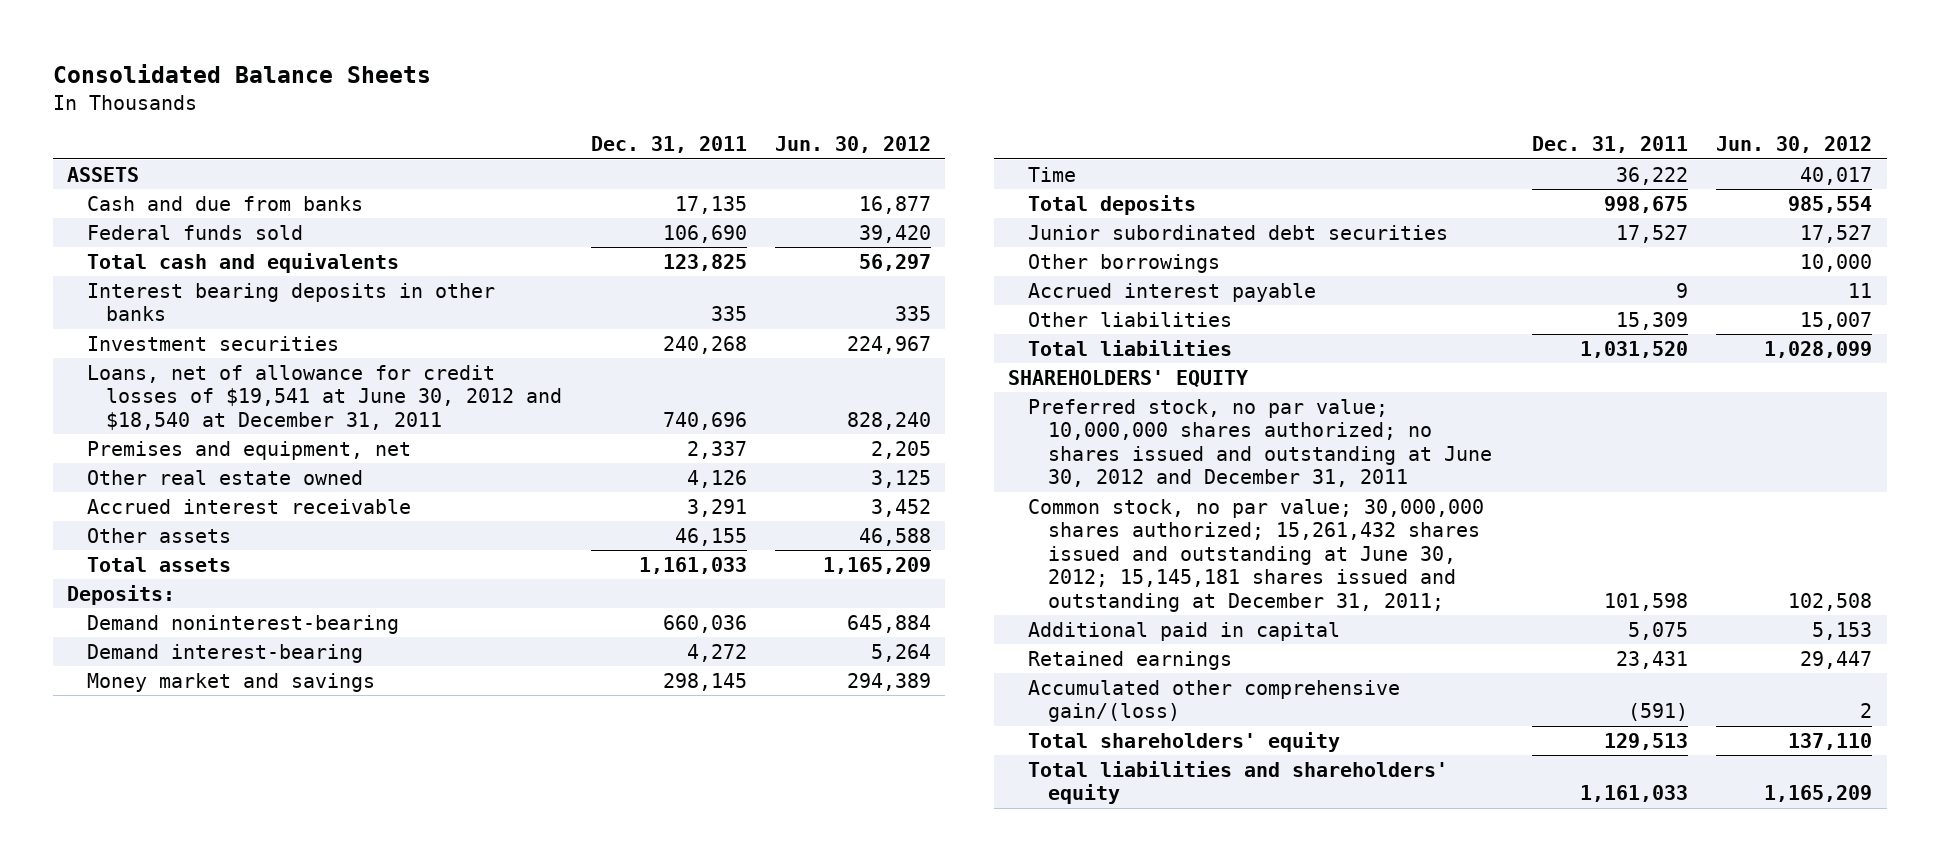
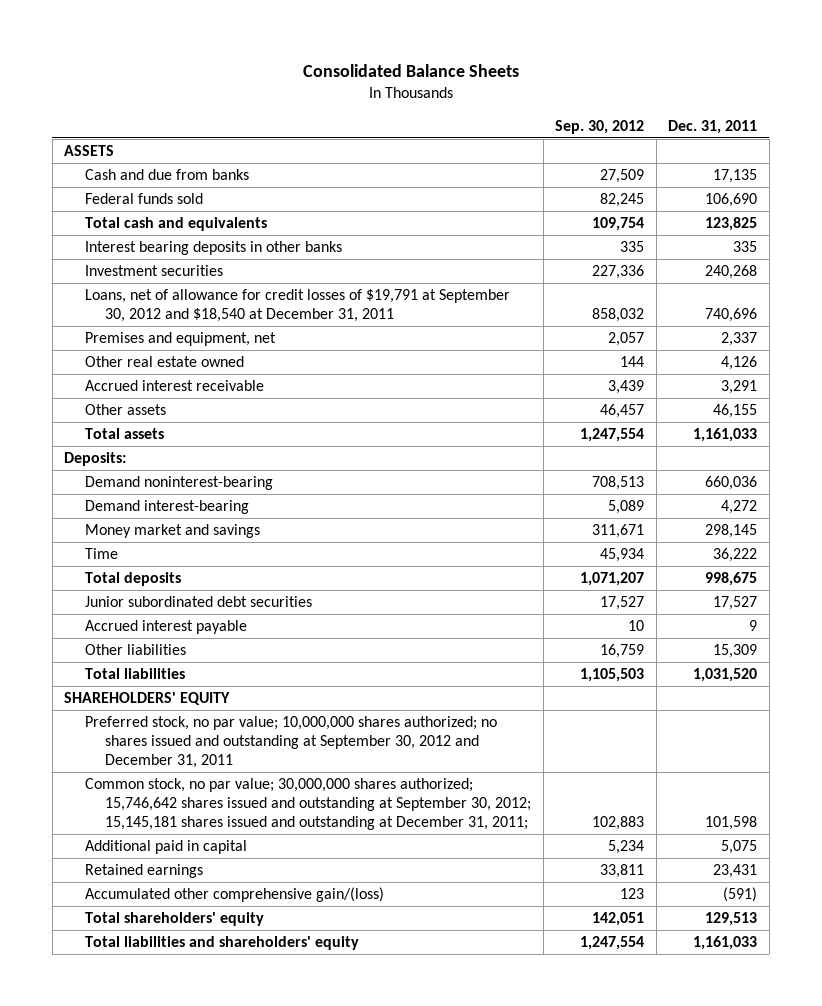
[774,136,931,154] Jun. 30, 2012 -> none
none -> [555,119,645,134] Sep. 30, 2012
[86,364,563,430] Loans, net of allowance for credit losses of $19,541 at June 30, 2012 and $18,540 at December 31, 2011 -> [84,288,510,323] Loans, net of allowance for credit losses of $19,791 at September 30, 2012 and $18,540 at December 31, 2011
[1028,253,1221,273] Other borrowings -> none
[1028,398,1492,488] Preferred stock, no par value; 10,000,000 shares authorized; no shares issued and outstanding at June 30, 2012 and December 31, 2011 -> [84,715,497,769] Preferred stock, no par value; 10,000,000 shares authorized; no shares issued and outstanding at September 30, 2012 and December 31, 2011
[1028,498,1485,612] Common stock, no par value; 30,000,000 shares authorized; 15,261,432 shares issued and outstanding at June 30, 2012; 15,145,181 shares issued and outstanding at December 31, 2011; -> [84,777,532,831] Common stock, no par value; 30,000,000 shares authorized; 15,746,642 shares issued and outstanding at September 30, 2012; 15,145,181 shares issued and outstanding at December 31, 2011;

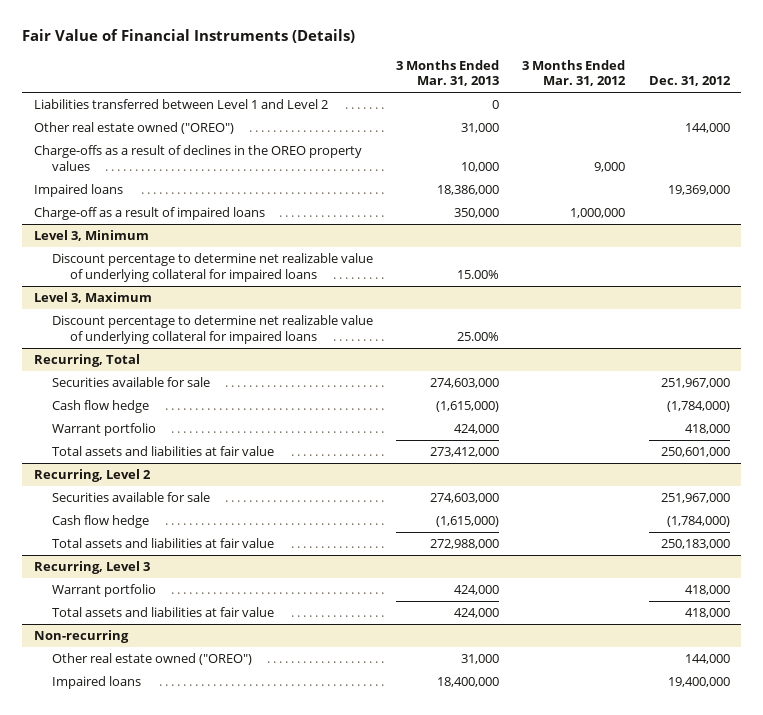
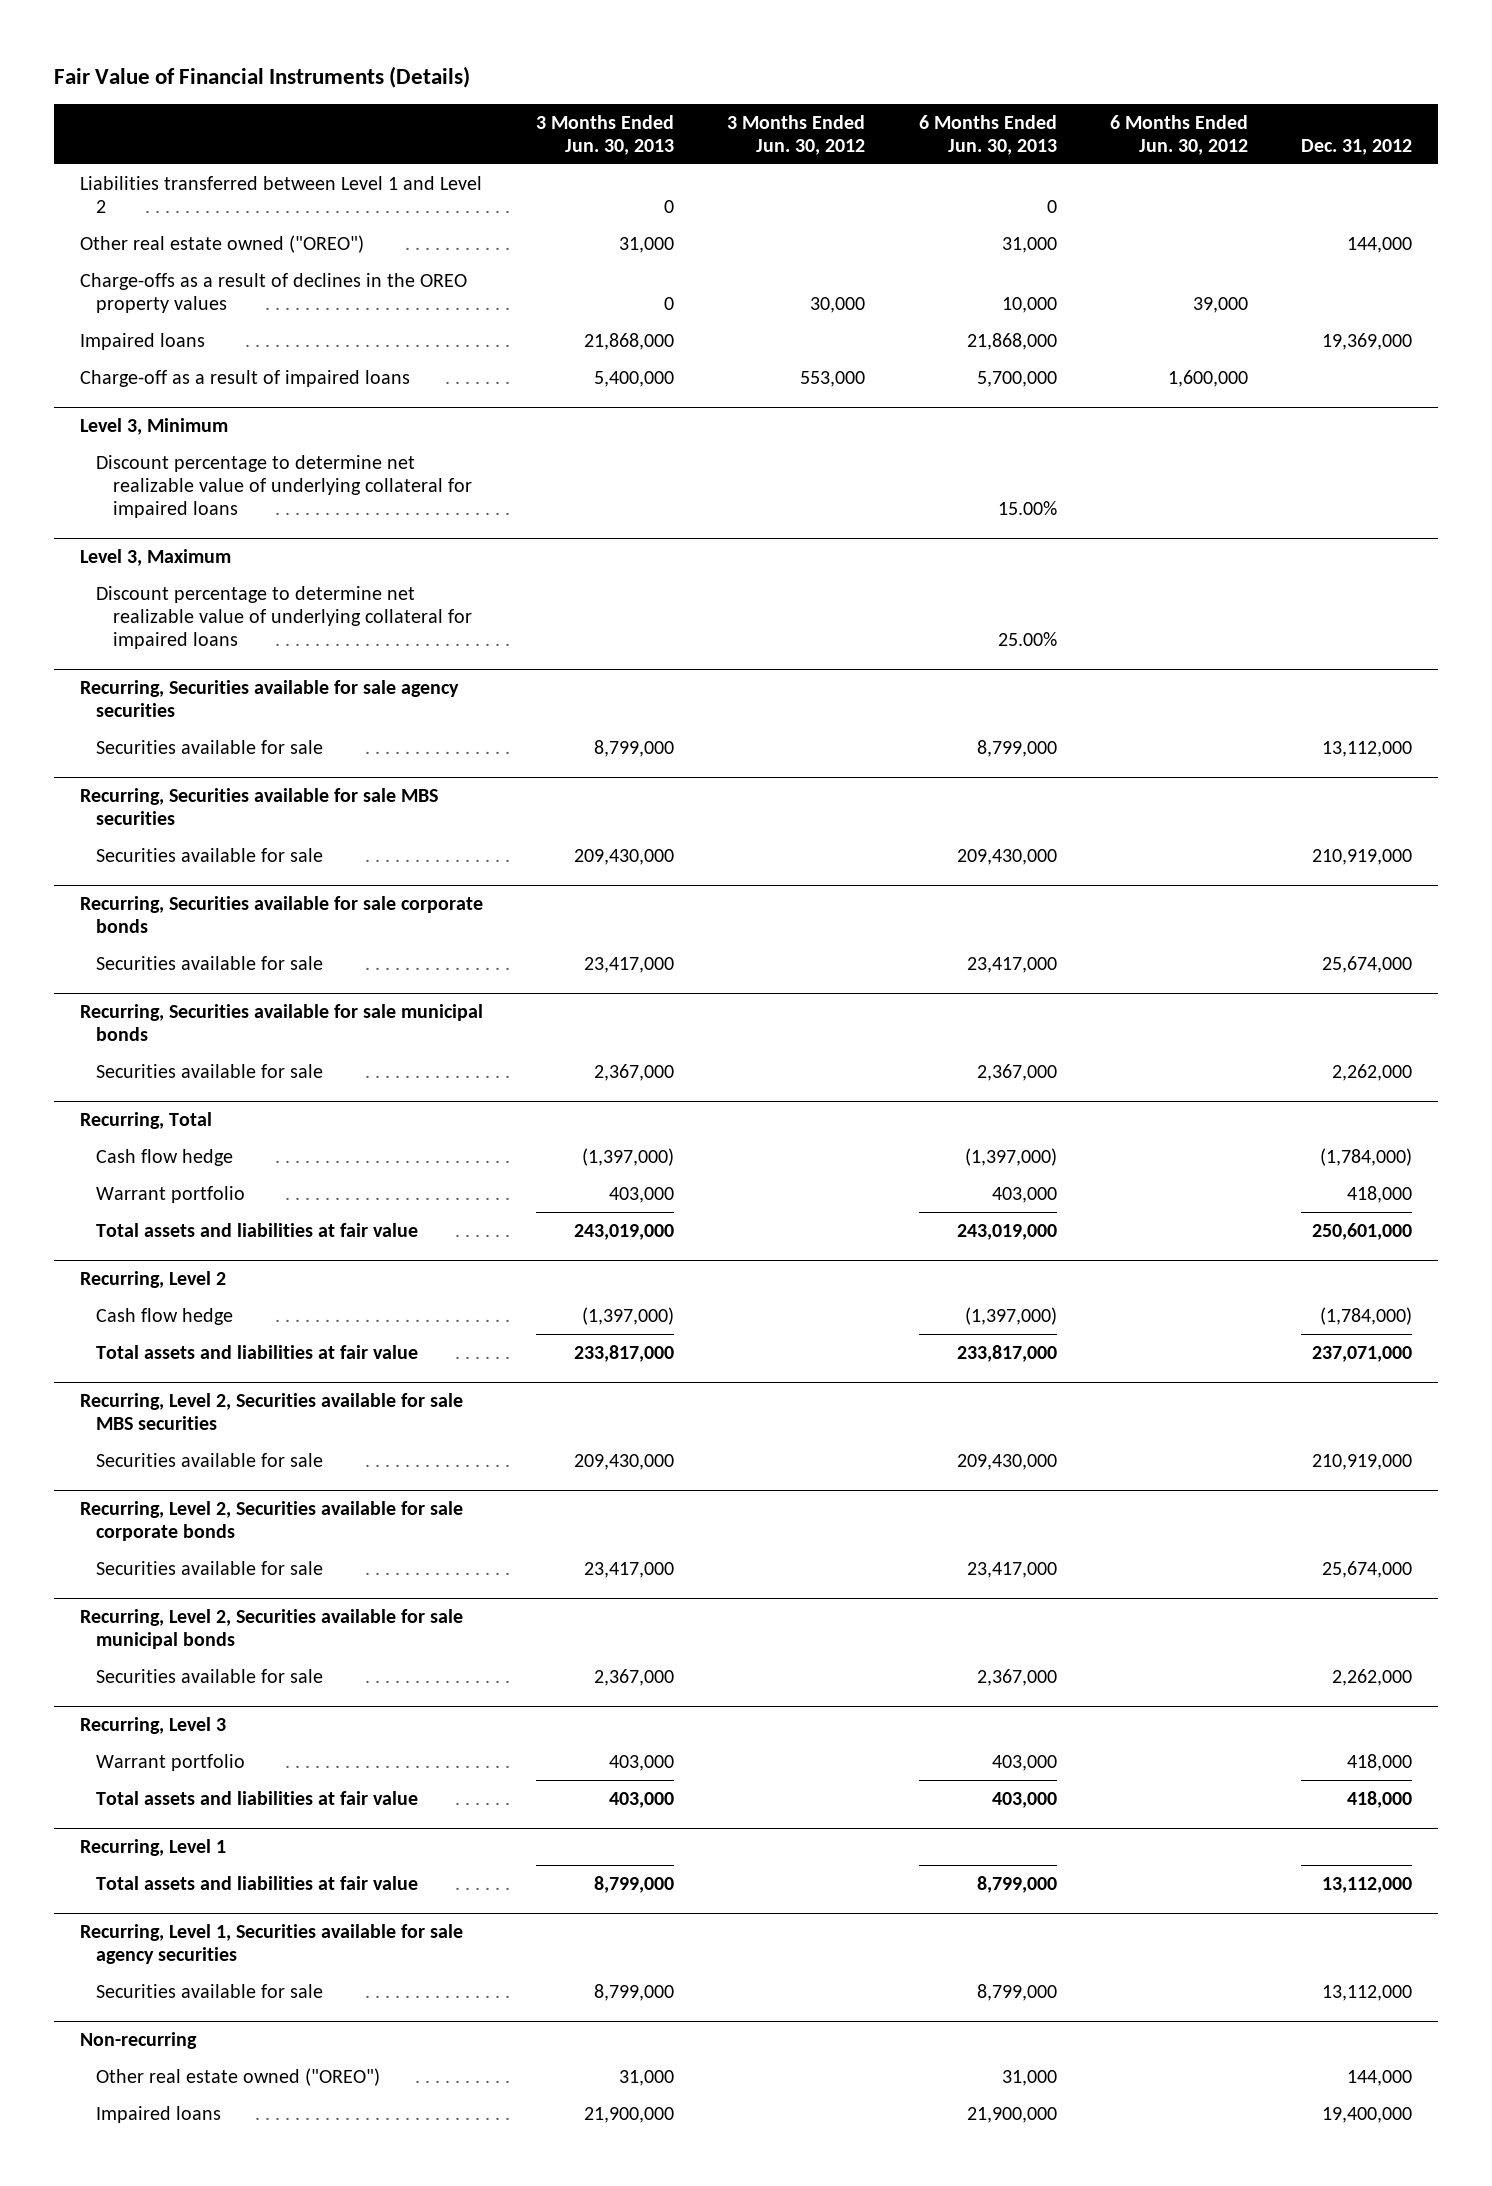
[396,59,500,87] 3 Months Ended Mar. 31, 2013 -> none
[522,59,627,87] 3 Months Ended Mar. 31, 2012 -> none
none -> [536,114,675,155] 3 Months Ended Jun. 30, 2013
none -> [727,114,866,155] 3 Months Ended Jun. 30, 2012
none -> [918,114,1057,155] 6 Months Ended Jun. 30, 2013
none -> [1109,114,1248,155] 6 Months Ended Jun. 30, 2012
none -> [80,680,460,718] Recurring, Securities available for sale agency securities
none -> [96,739,324,754] Securities available for sale
none -> [80,788,439,826] Recurring, Securities available for sale MBS securities
none -> [96,847,324,862] Securities available for sale
none -> [80,896,484,934] Recurring, Securities available for sale corporate bonds
none -> [96,955,324,970] Securities available for sale
none -> [80,1004,484,1042] Recurring, Securities available for sale municipal bonds
none -> [96,1063,324,1078] Securities available for sale
[51,376,210,387] Securities available for sale -> none
[51,491,210,502] Securities available for sale -> none
[660,538,730,549] 250,183,000 -> [1311,1345,1412,1362] 237,071,000
none -> [80,1393,464,1431] Recurring, Level 2, Securities available for sale MBS securities
none -> [96,1452,324,1467] Securities available for sale
none -> [80,1501,464,1542] Recurring, Level 2, Securities available for sale corporate bonds
none -> [96,1560,324,1575] Securities available for sale
none -> [80,1609,464,1650] Recurring, Level 2, Securities available for sale municipal bonds
none -> [96,1668,324,1683] Securities available for sale
none -> [80,1839,227,1857] Recurring, Level 1
none -> [96,1875,419,1890] Total assets and liabilities at fair value
none -> [80,1924,464,1965] Recurring, Level 1, Securities available for sale agency securities
none -> [96,1983,324,1998] Securities available for sale

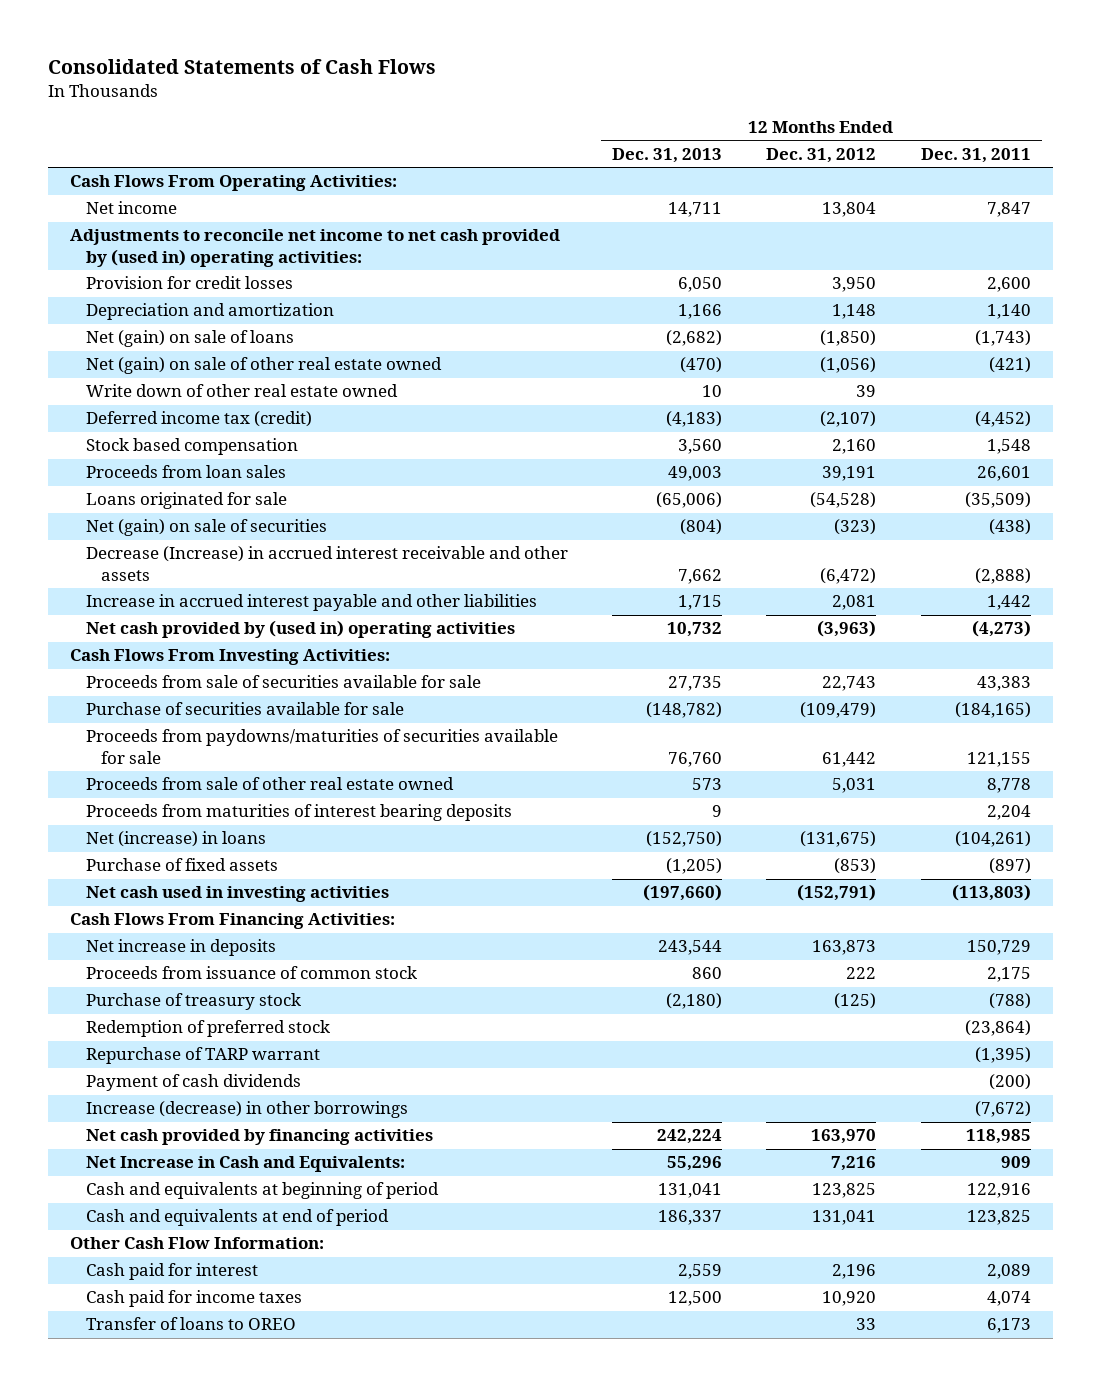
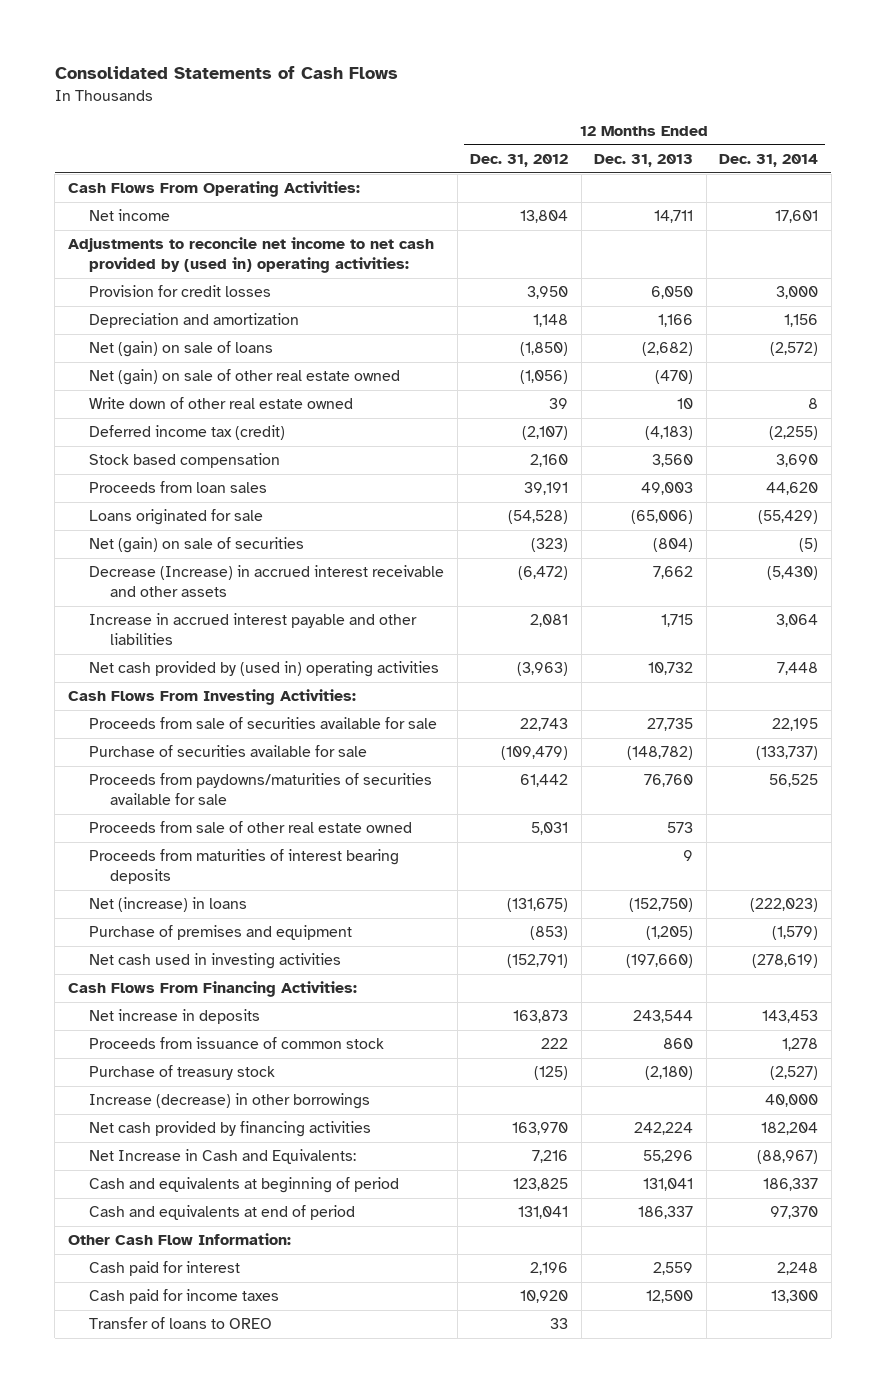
[920,147,1031,163] Dec. 31, 2011 -> none
none -> [719,153,819,167] Dec. 31, 2014
[85,858,278,872] Purchase of fixed assets -> [89,925,353,941] Purchase of premises and equipment
[85,1020,330,1038] Redemption of preferred stock -> none
[85,1047,320,1065] Repurchase of TARP warrant -> none
[85,1074,301,1092] Payment of cash dividends -> none

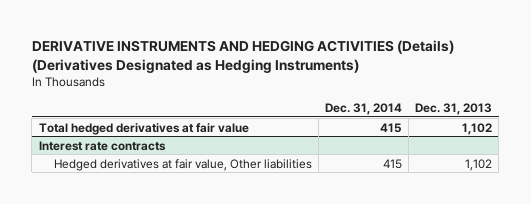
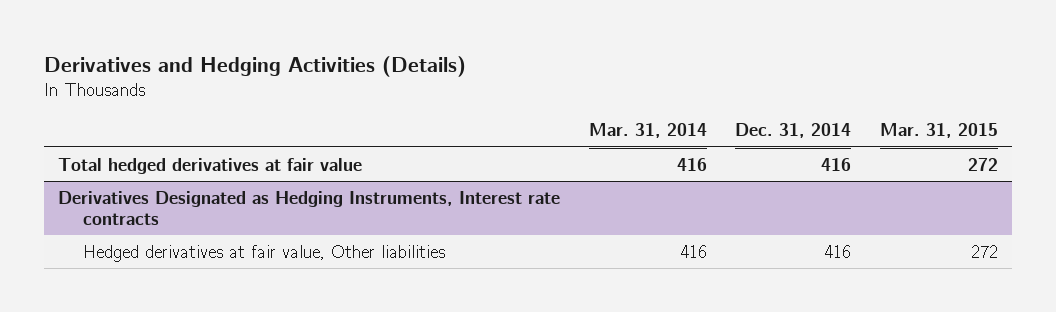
[31,39,454,73] DERIVATIVE INSTRUMENTS AND HEDGING ACTIVITIES (Details) (Derivatives Designated as Hedging Instruments) -> [44,55,467,77] Derivatives and Hedging Activities (Details)
[415,103,493,116] Dec. 31, 2013 -> none
none -> [588,123,707,139] Mar. 31, 2014
none -> [879,123,998,139] Mar. 31, 2015
[38,140,166,151] Interest rate contracts -> none
[379,122,402,133] 415 -> [821,157,852,171] 416
none -> [58,190,561,225] Derivatives Designated as Hedging Instruments, Interest rate contracts
[382,158,402,169] 415 -> [824,244,852,258] 416

